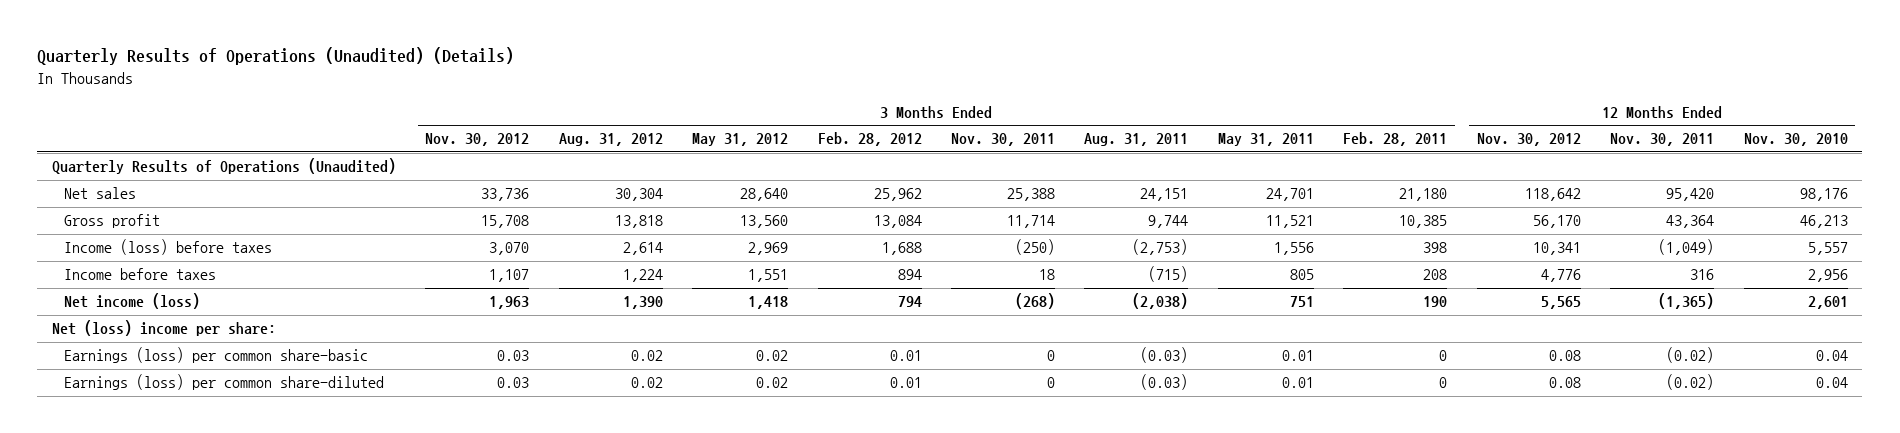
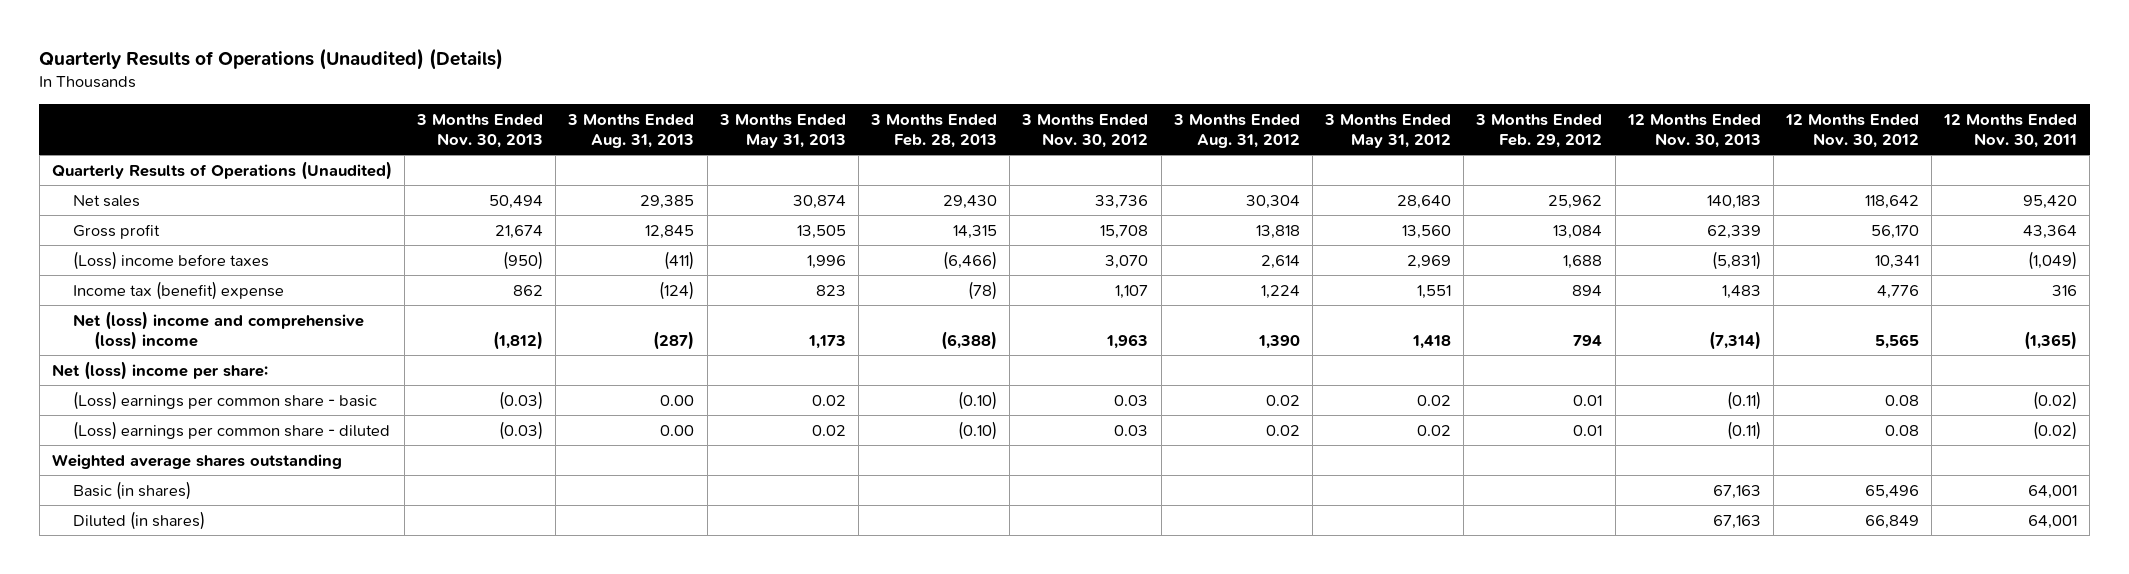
[817,132,922,147] Feb. 28, 2012 -> none
[951,133,1056,147] Nov. 30, 2011 -> none
[1084,133,1189,147] Aug. 31, 2011 -> none
[1217,133,1314,147] May 31, 2011 -> none
[1343,132,1448,147] Feb. 28, 2011 -> none
[1743,133,1848,147] Nov. 30, 2010 -> none
none -> [416,113,544,148] 3 Months Ended Nov. 30, 2013
none -> [567,113,695,148] 3 Months Ended Aug. 31, 2013
none -> [718,113,846,148] 3 Months Ended May 31, 2013
none -> [870,113,998,148] 3 Months Ended Feb. 28, 2013
none -> [1475,113,1603,148] 3 Months Ended Feb. 29, 2012
none -> [1626,113,1761,148] 12 Months Ended Nov. 30, 2013
[63,239,272,256] Income (loss) before taxes -> [73,250,270,270] (Loss) income before taxes
[63,268,216,281] Income before taxes -> [73,280,285,300] Income tax (benefit) expense
[63,293,200,310] Net income (loss) -> [73,310,365,350] Net (loss) income and comprehensive (loss) income
[63,347,368,364] Earnings (loss) per common share-basic -> [73,390,378,410] (Loss) earnings per common share - basic
[63,374,384,391] Earnings (loss) per common share-diluted -> [73,420,391,440] (Loss) earnings per common share - diluted
none -> [51,453,342,469] Weighted average shares outstanding
none -> [73,480,192,500] Basic (in shares)
none -> [73,510,206,530] Diluted (in shares)

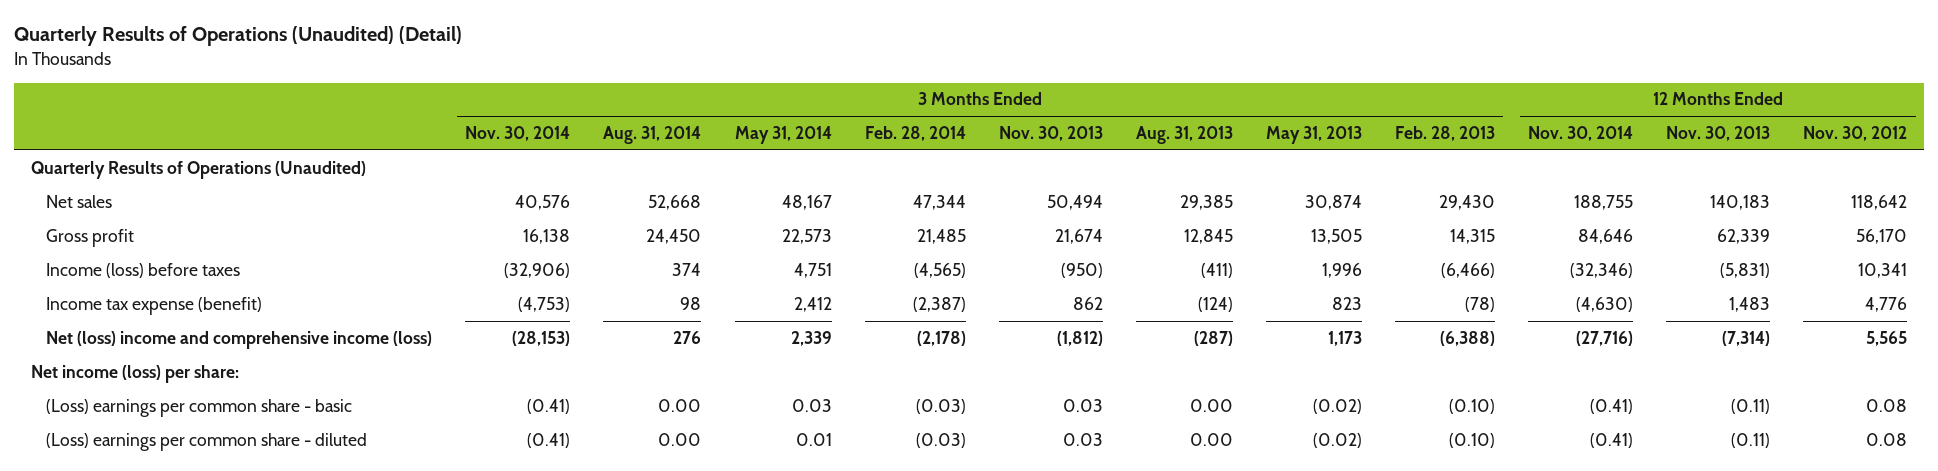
[39,47,504,70] Quarterly Results of Operations (Unaudited) (Details) -> [14,26,463,47] Quarterly Results of Operations (Unaudited) (Detail)
[1021,113,1149,148] 3 Months Ended Nov. 30, 2012 -> none
[1172,113,1300,148] 3 Months Ended Aug. 31, 2012 -> none
[1324,113,1452,148] 3 Months Ended May 31, 2012 -> none
[1475,113,1603,148] 3 Months Ended Feb. 29, 2012 -> none
[1943,113,2078,148] 12 Months Ended Nov. 30, 2011 -> none
none -> [465,126,571,142] Nov. 30, 2014
none -> [603,126,702,145] Aug. 31, 2014
none -> [734,126,832,145] May 31, 2014
none -> [864,126,966,142] Feb. 28, 2014
none -> [1528,126,1634,142] Nov. 30, 2014
[51,453,342,469] Weighted average shares outstanding -> none
[73,480,192,500] Basic (in shares) -> none
[73,510,206,530] Diluted (in shares) -> none
[73,250,270,270] (Loss) income before taxes -> [46,262,241,278] Income (loss) before taxes
[73,280,285,300] Income tax (benefit) expense -> [46,296,263,315] Income tax expense (benefit)
[73,310,365,350] Net (loss) income and comprehensive (loss) income -> [46,330,433,349] Net (loss) income and comprehensive income (loss)
[51,360,268,380] Net (loss) income per share: -> [30,364,239,383] Net income (loss) per share:
[499,390,544,410] (0.03) -> [1062,398,1103,412] 0.03
[811,394,846,406] 0.02 -> [1312,398,1362,414] (0.02)
[499,420,544,440] (0.03) -> [1062,432,1103,446] 0.03
[811,424,846,436] 0.02 -> [1312,432,1362,448] (0.02)

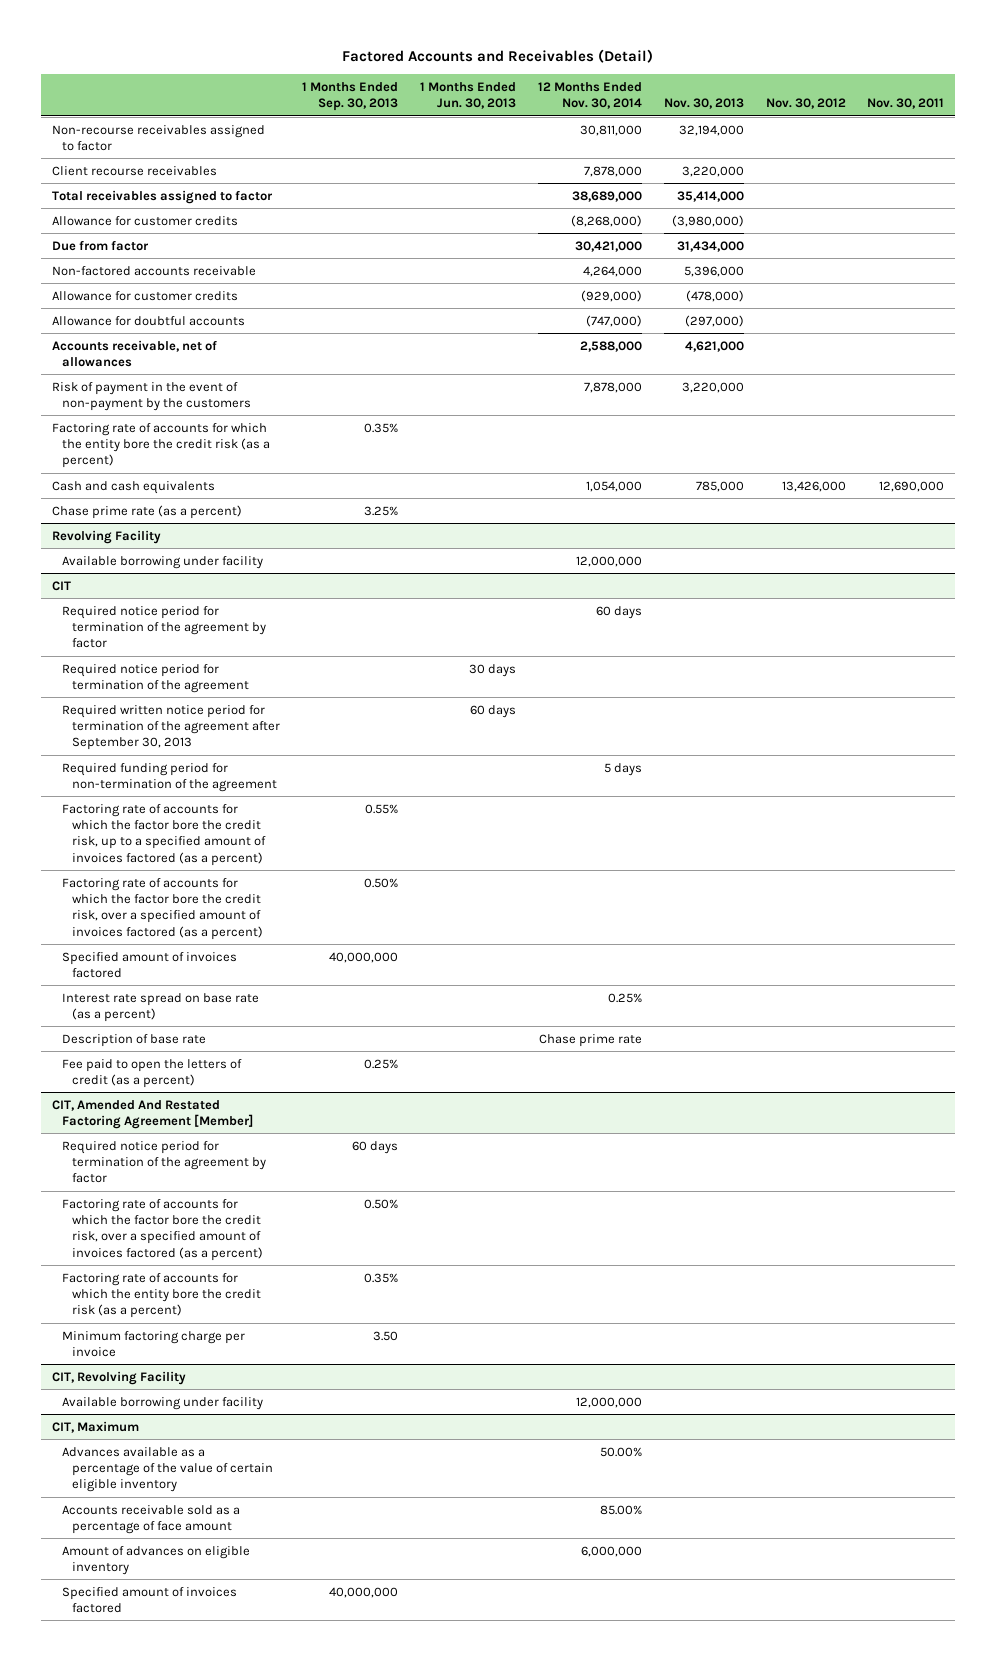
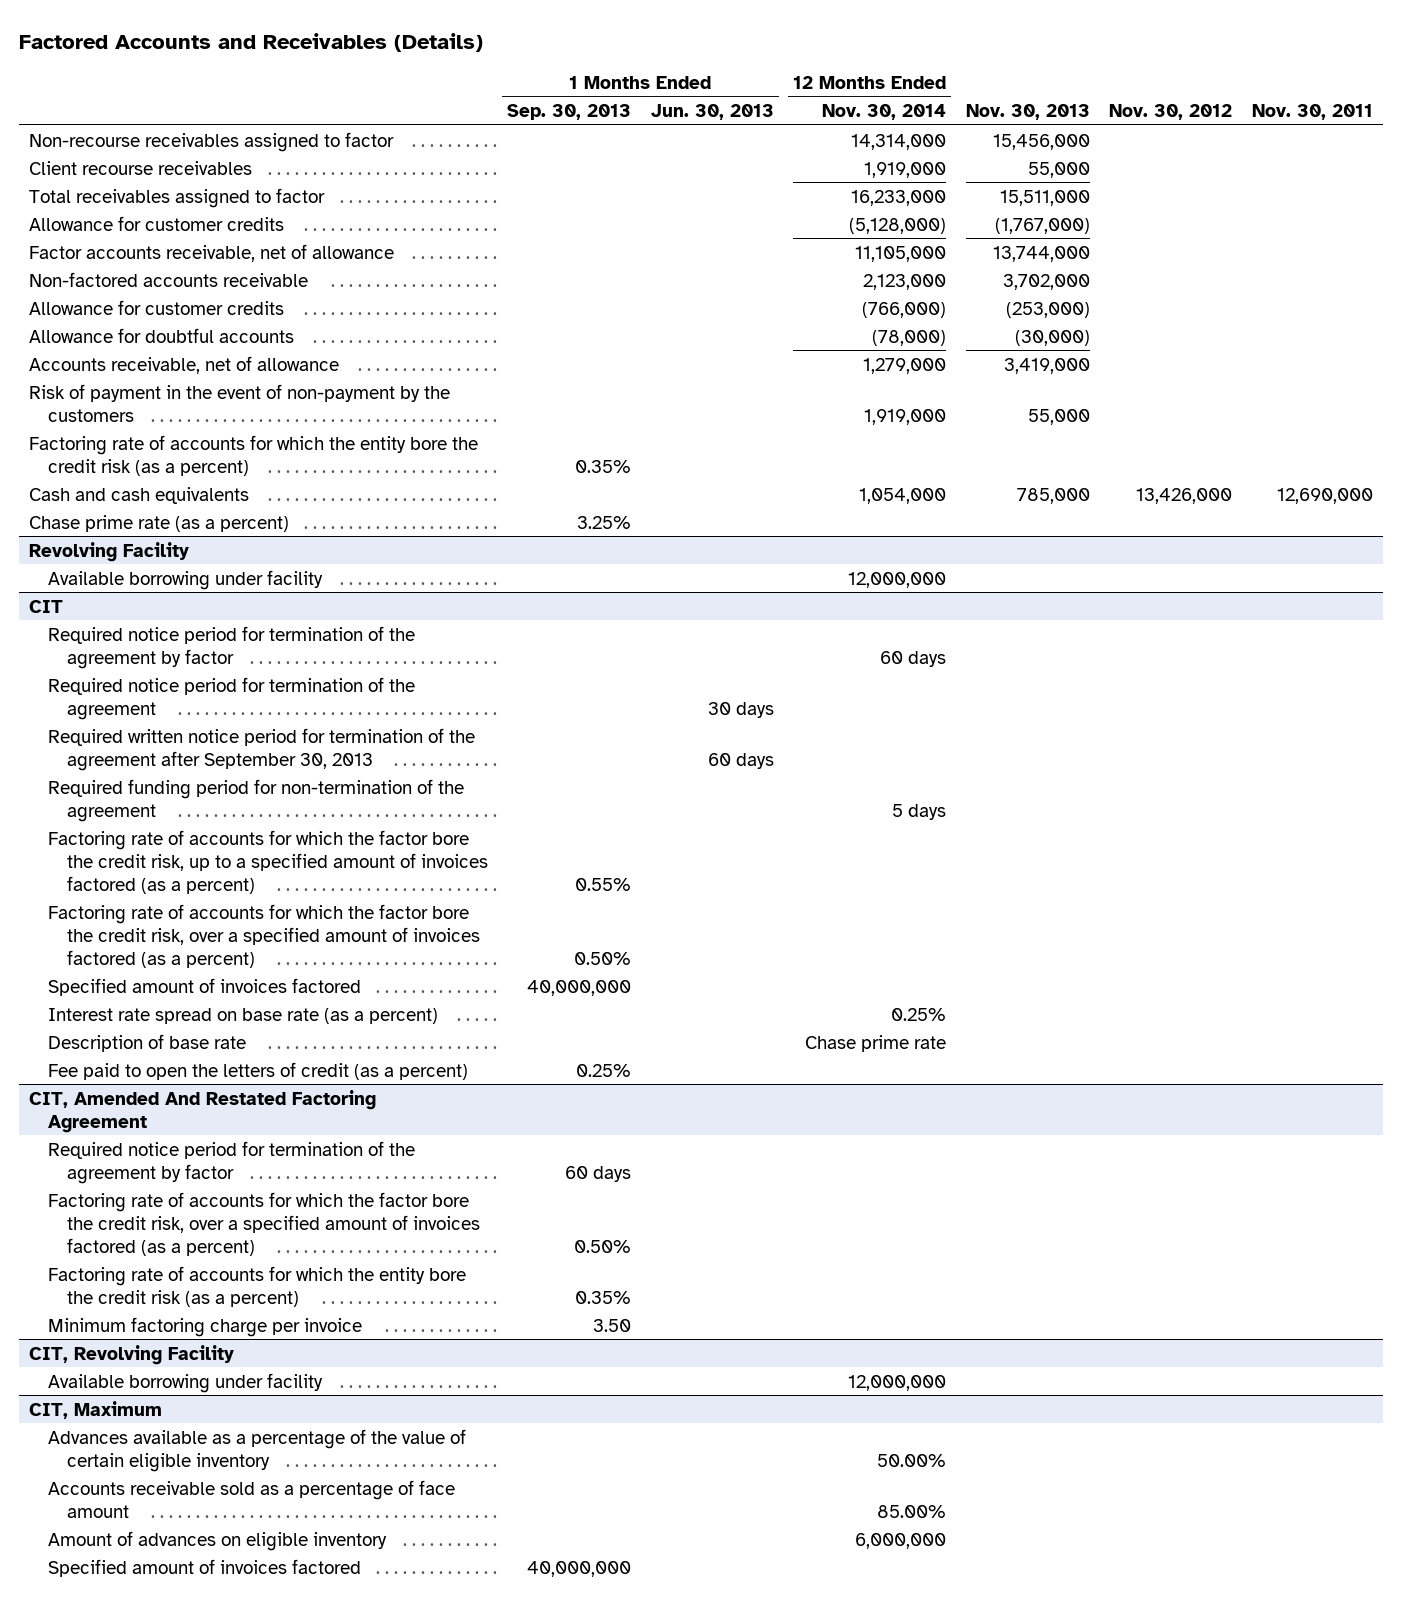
[342,49,654,64] Factored Accounts and Receivables (Detail) -> [19,33,484,53] Factored Accounts and Receivables (Details)
[52,239,150,251] Due from factor -> none
[579,124,642,136] 30,811,000 -> [851,133,947,150] 14,314,000
[678,124,744,136] 32,194,000 -> [992,133,1090,150] 15,456,000
[583,165,642,177] 7,878,000 -> [864,161,947,178] 1,919,000
[681,165,744,177] 3,220,000 -> [1027,161,1090,178] 55,000
[571,190,642,202] 38,689,000 -> [851,189,947,206] 16,233,000
[676,190,744,202] 35,414,000 -> [999,189,1090,206] 15,511,000
[570,214,642,227] (8,268,000) -> [849,217,947,234] (5,128,000)
[671,214,744,227] (3,980,000) -> [994,217,1090,234] (1,767,000)
none -> [29,243,395,262] Factor accounts receivable, net of allowance
[582,265,642,277] 4,264,000 -> [863,273,947,290] 2,123,000
[683,265,744,277] 5,396,000 -> [1002,273,1090,290] 3,702,000
[580,289,642,302] (929,000) -> [862,301,947,318] (766,000)
[685,289,744,302] (478,000) -> [1005,301,1090,318] (253,000)
[585,314,642,327] (747,000) -> [872,329,947,346] (78,000)
[684,314,744,327] (297,000) -> [1014,329,1090,346] (30,000)
[52,339,218,367] Accounts receivable, net of allowances -> [29,355,340,374] Accounts receivable, net of allowance
[579,340,642,352] 2,588,000 -> [863,357,947,374] 1,279,000
[684,340,744,352] 4,621,000 -> [1003,357,1090,374] 3,419,000
[583,381,642,393] 7,878,000 -> [864,408,947,425] 1,919,000
[681,381,744,393] 3,220,000 -> [1027,408,1090,425] 55,000
[52,1099,254,1129] CIT, Amended And Restated Factoring Agreement [Member] -> [29,1089,377,1133] CIT, Amended And Restated Factoring Agreement

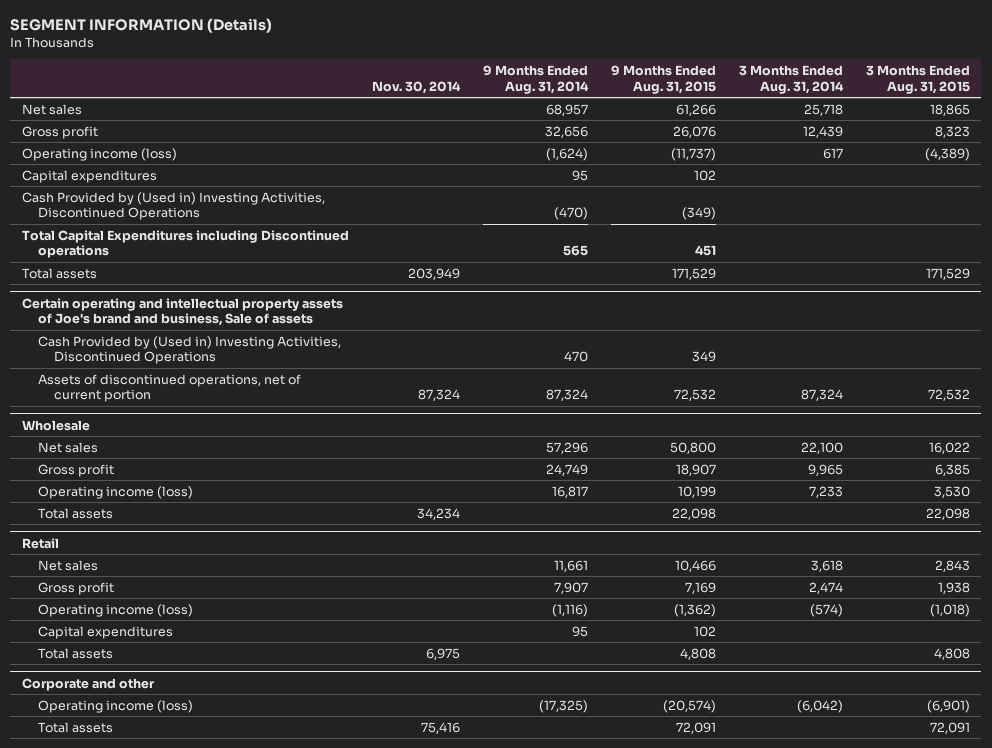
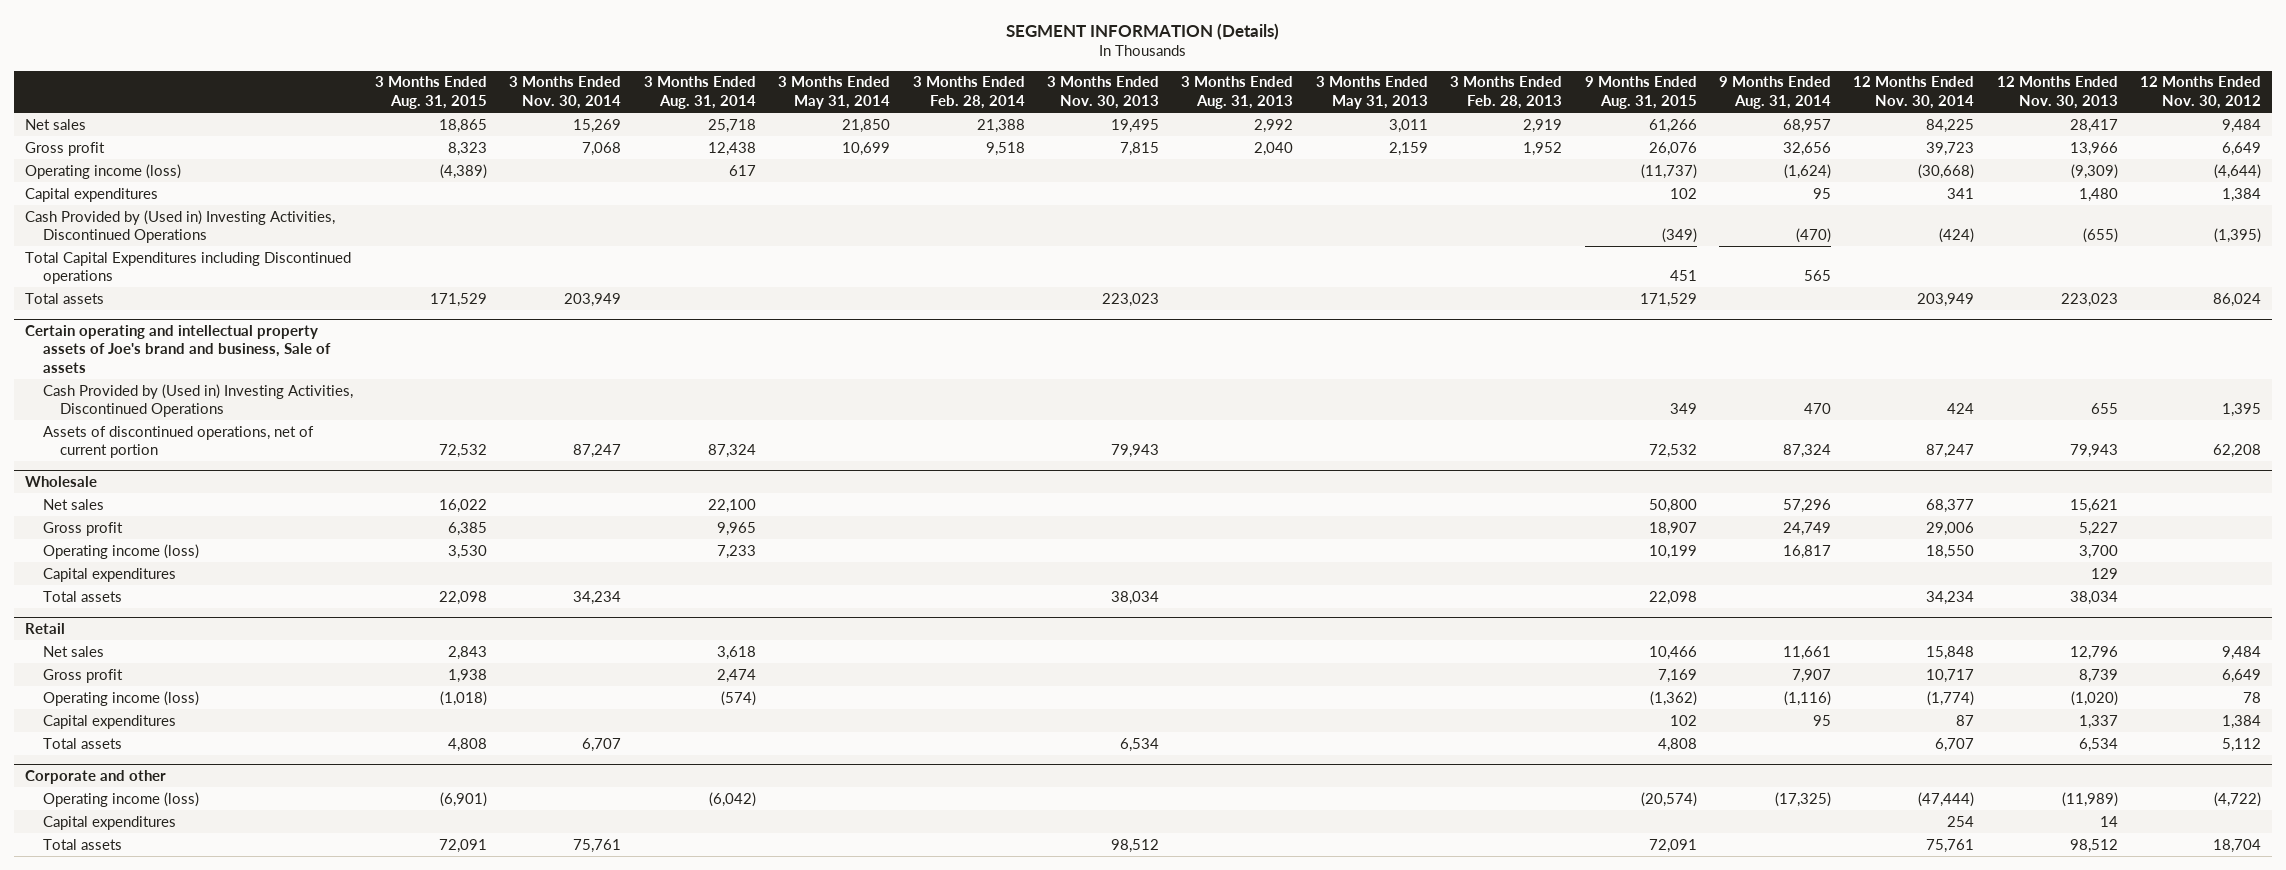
[371,80,461,94] Nov. 30, 2014 -> none
none -> [509,76,622,109] 3 Months Ended Nov. 30, 2014
none -> [778,76,891,109] 3 Months Ended May 31, 2014
none -> [912,76,1025,109] 3 Months Ended Feb. 28, 2014
none -> [1046,76,1159,109] 3 Months Ended Nov. 30, 2013
none -> [1181,76,1294,109] 3 Months Ended Aug. 31, 2013
none -> [1315,76,1428,109] 3 Months Ended May 31, 2013
none -> [1450,76,1563,109] 3 Months Ended Feb. 28, 2013
none -> [1853,76,1975,109] 12 Months Ended Nov. 30, 2014
none -> [1996,76,2118,109] 12 Months Ended Nov. 30, 2013
none -> [2140,76,2262,109] 12 Months Ended Nov. 30, 2012
[802,125,843,138] 12,439 -> [707,141,756,156] 12,438
none -> [42,567,176,582] Capital expenditures
none -> [42,815,176,830] Capital expenditures

